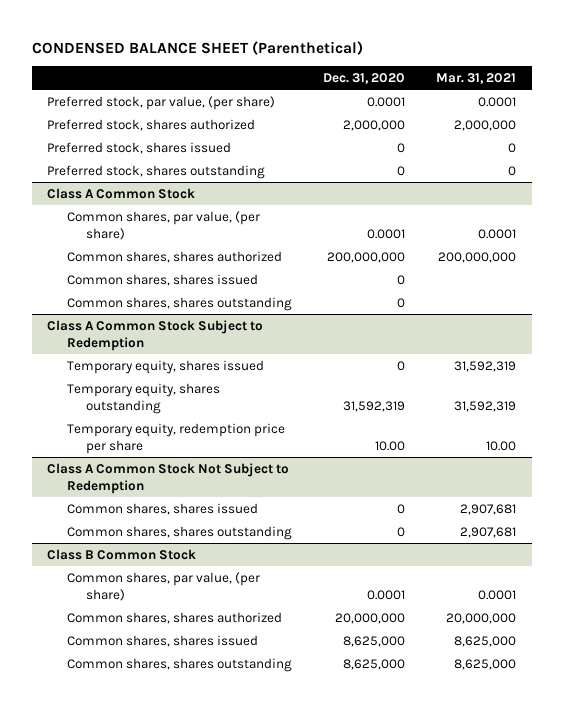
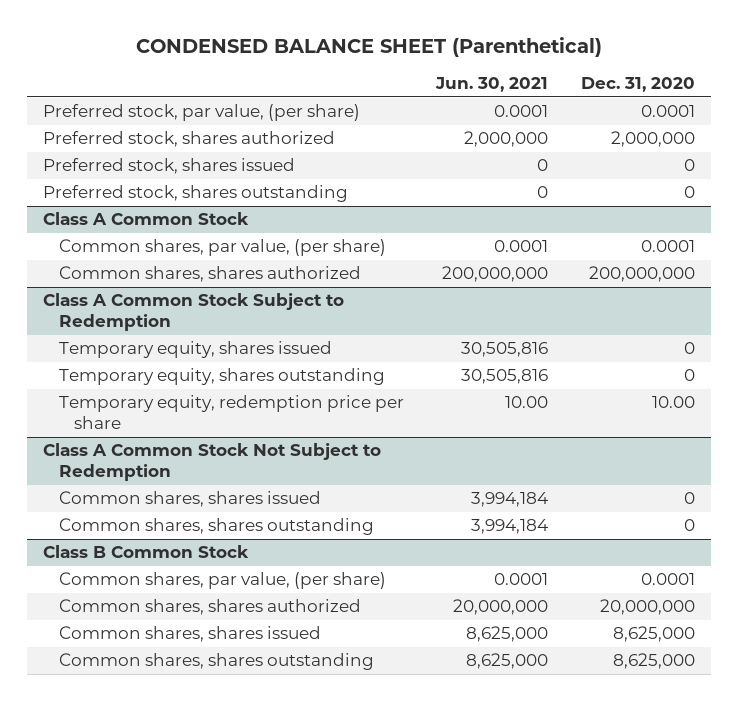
[436,73,517,85] Mar. 31, 2021 -> none
none -> [435,77,549,93] Jun. 30, 2021
[66,273,258,286] Common shares, shares issued -> none
[66,296,292,311] Common shares, shares outstanding -> none
[343,400,406,412] 31,592,319 -> [683,369,695,382] 0

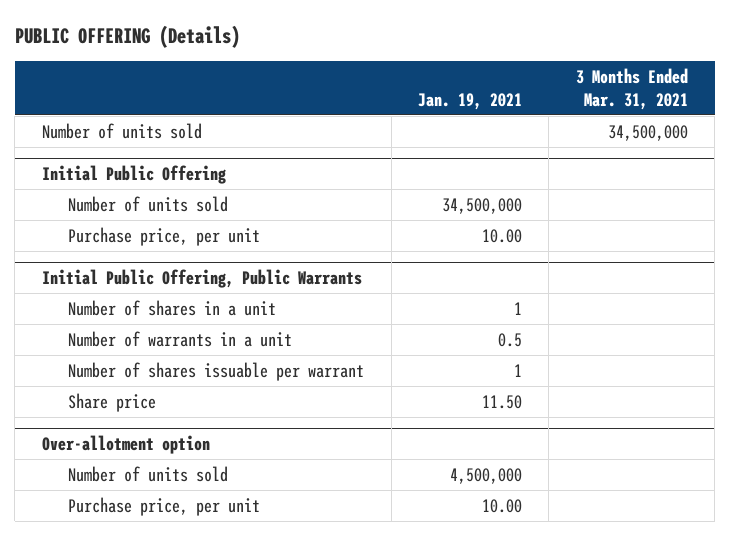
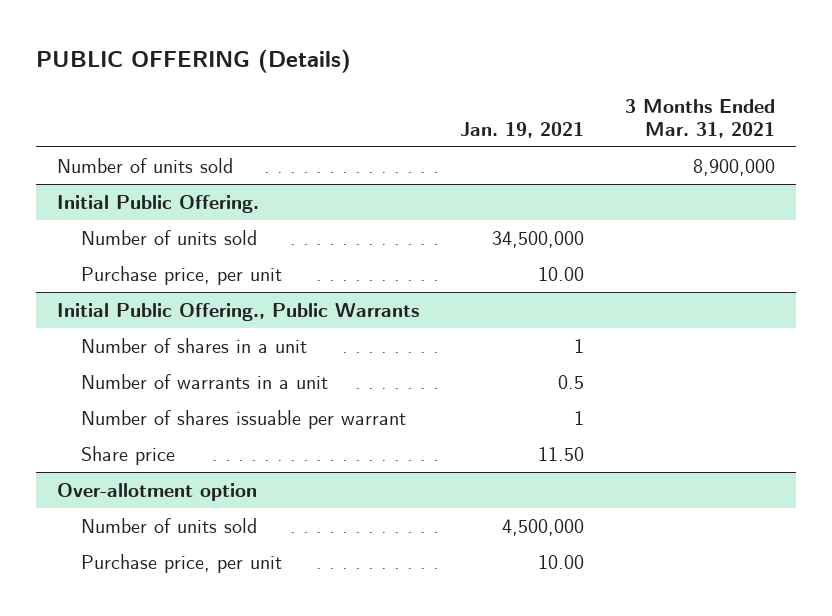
[607,124,688,141] 34,500,000 -> [693,159,776,177] 8,900,000
[41,165,226,185] Initial Public Offering -> [56,195,259,214] Initial Public Offering.
[41,269,362,289] Initial Public Offering, Public Warrants -> [56,303,419,322] Initial Public Offering., Public Warrants

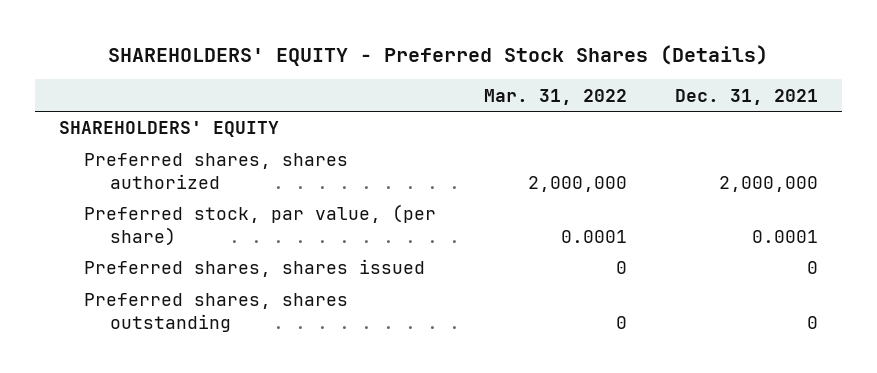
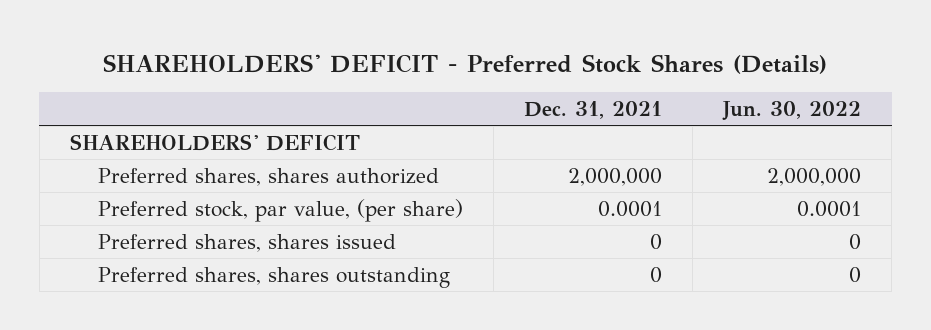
[108,45,769,67] SHAREHOLDERS' EQUITY - Preferred Stock Shares (Details) -> [103,53,828,74] SHAREHOLDERS' DEFICIT - Preferred Stock Shares (Details)
[484,88,628,105] Mar. 31, 2022 -> none
none -> [722,100,862,121] Jun. 30, 2022
[59,121,280,138] SHAREHOLDERS' EQUITY -> [69,133,360,151] SHAREHOLDERS' DEFICIT

